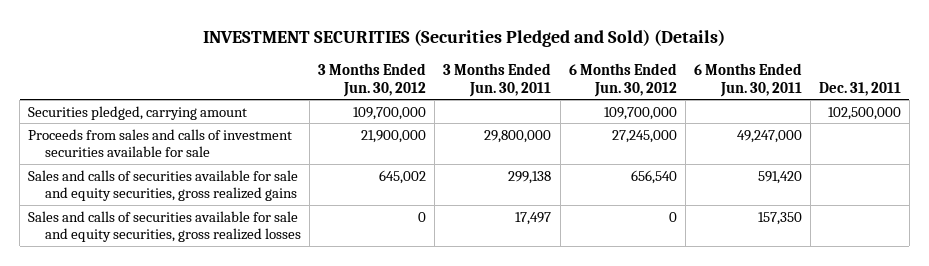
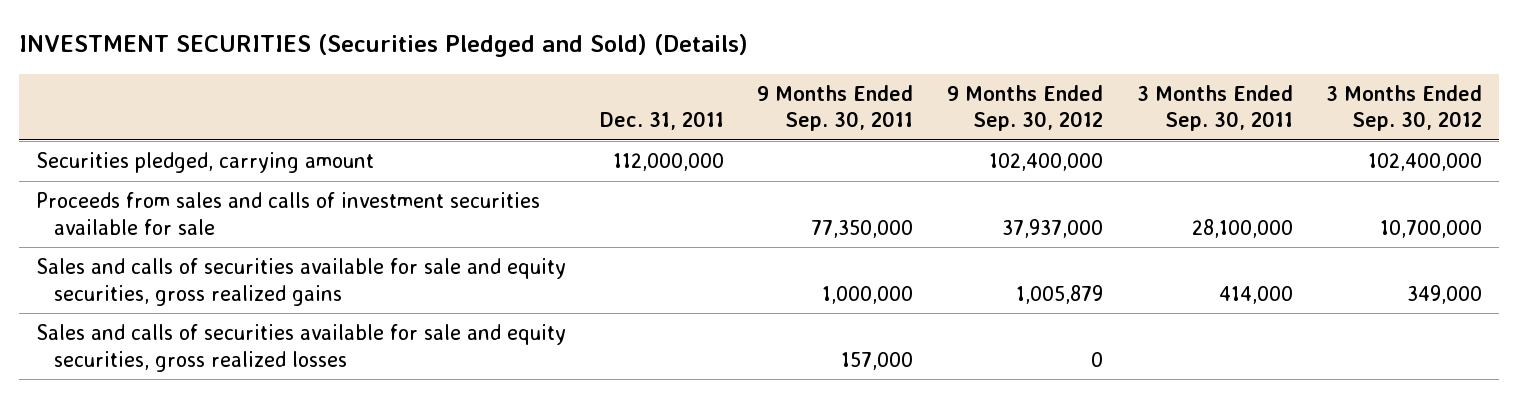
[318,62,427,97] 3 Months Ended Jun. 30, 2012 -> none
[443,62,552,97] 3 Months Ended Jun. 30, 2011 -> none
[568,62,677,97] 6 Months Ended Jun. 30, 2012 -> none
[693,62,802,97] 6 Months Ended Jun. 30, 2011 -> none
none -> [757,84,914,132] 9 Months Ended Sep. 30, 2011
none -> [947,84,1104,132] 9 Months Ended Sep. 30, 2012
none -> [1136,84,1293,132] 3 Months Ended Sep. 30, 2011
none -> [1326,84,1483,132] 3 Months Ended Sep. 30, 2012
[827,106,901,120] 102,500,000 -> [612,153,724,172] 112,000,000

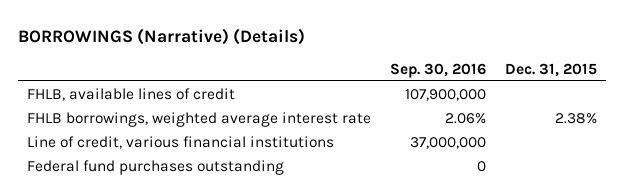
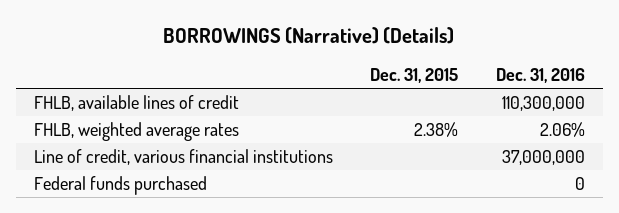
[390,62,487,78] Sep. 30, 2016 -> none
none -> [495,68,585,84] Dec. 31, 2016
[27,111,372,127] FHLB borrowings, weighted average interest rate -> [34,121,240,141] FHLB, weighted average rates
[27,159,285,175] Federal fund purchases outstanding -> [34,175,208,195] Federal funds purchased

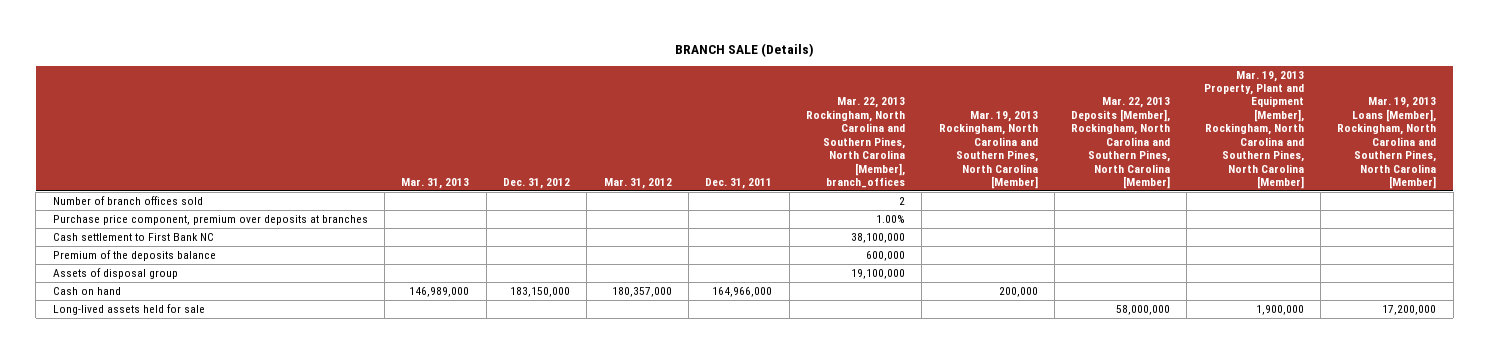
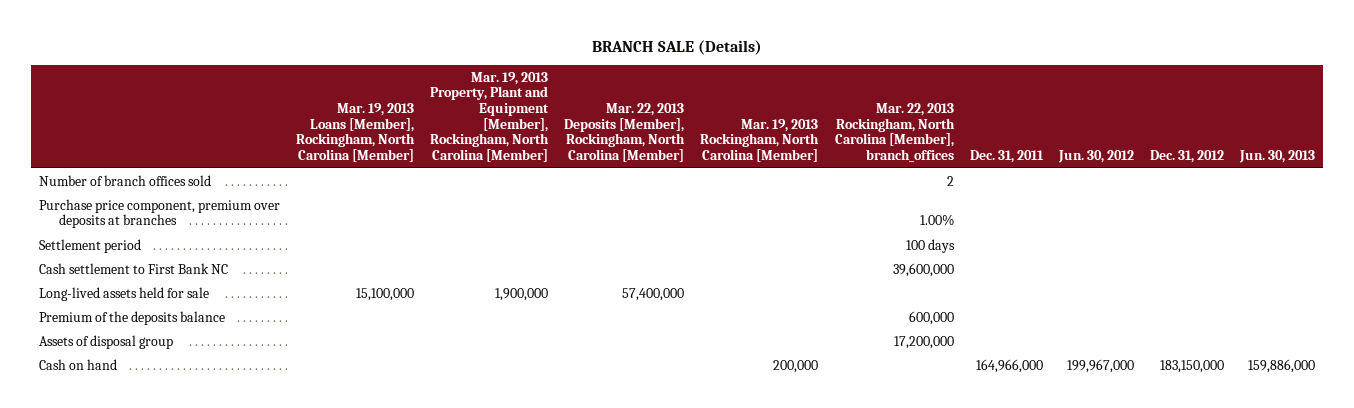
[401,178,470,190] Mar. 31, 2013 -> none
[603,178,672,190] Mar. 31, 2012 -> none
[805,97,905,189] Mar. 22, 2013 Rockingham, North Carolina and Southern Pines, North Carolina [Member], branch_offices -> none
[938,110,1038,190] Mar. 19, 2013 Rockingham, North Carolina and Southern Pines, North Carolina [Member] -> none
[1071,97,1171,190] Mar. 22, 2013 Deposits [Member], Rockingham, North Carolina and Southern Pines, North Carolina [Member] -> none
[1203,70,1304,190] Mar. 19, 2013 Property, Plant and Equipment [Member], Rockingham, North Carolina and Southern Pines, North Carolina [Member] -> none
[1337,97,1437,190] Mar. 19, 2013 Loans [Member], Rockingham, North Carolina and Southern Pines, North Carolina [Member] -> none
none -> [295,102,415,163] Mar. 19, 2013 Loans [Member], Rockingham, North Carolina [Member]
none -> [430,71,550,163] Mar. 19, 2013 Property, Plant and Equipment [Member], Rockingham, North Carolina [Member]
none -> [564,102,686,163] Mar. 22, 2013 Deposits [Member], Rockingham, North Carolina [Member]
none -> [700,118,820,163] Mar. 19, 2013 Rockingham, North Carolina [Member]
none -> [834,102,955,163] Mar. 22, 2013 Rockingham, North Carolina [Member], branch_offices
none -> [1057,150,1134,164] Jun. 30, 2012
none -> [1239,150,1316,164] Jun. 30, 2013
none -> [38,238,141,253] Settlement period
[52,304,205,316] Long-lived assets held for sale -> [38,286,209,301] Long-lived assets held for sale

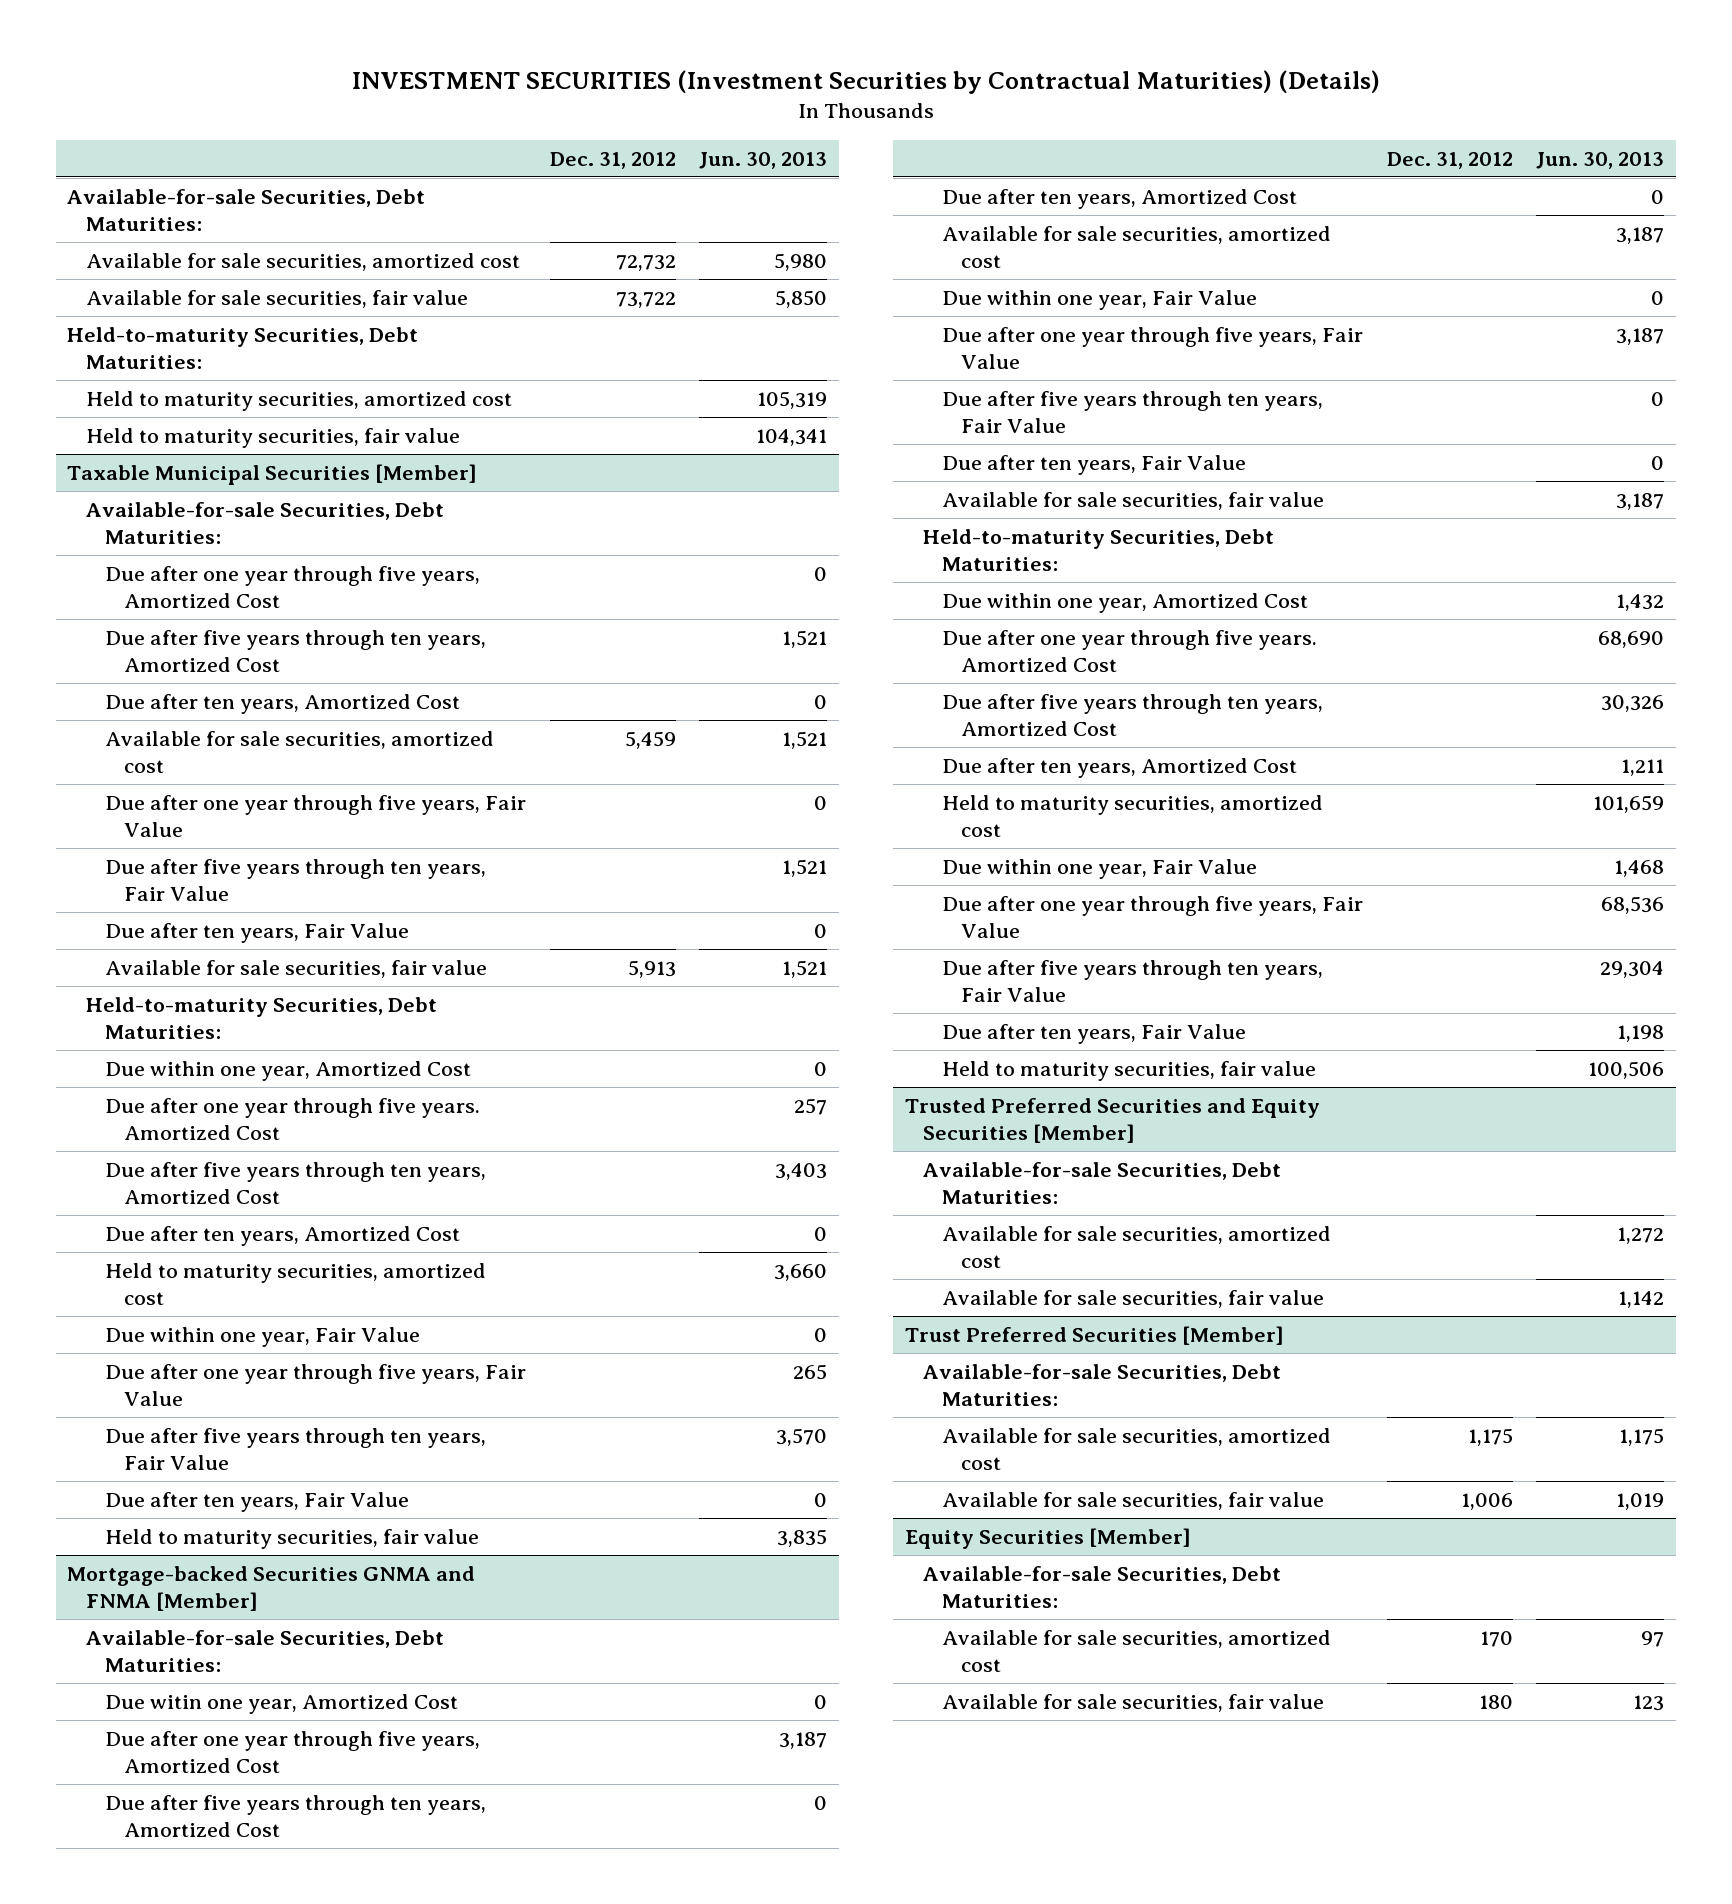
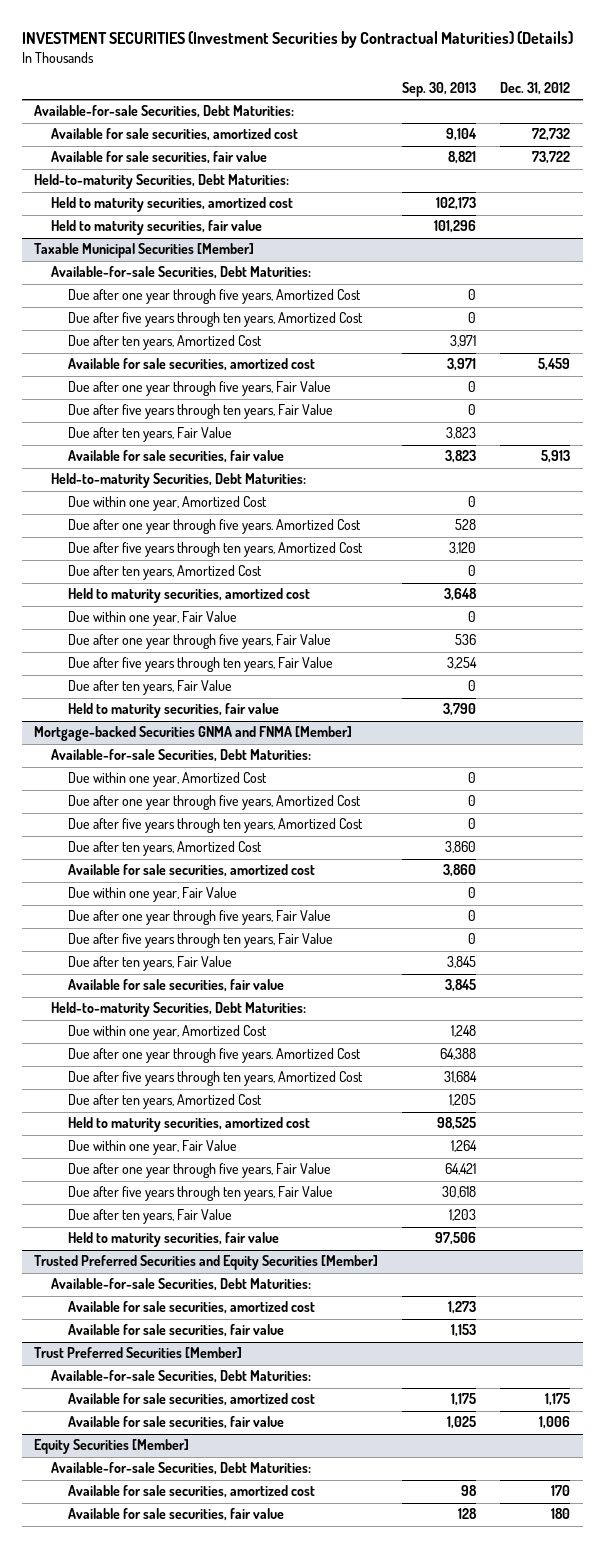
[699,151,828,169] Jun. 30, 2013 -> none
none -> [402,82,477,98] Sep. 30, 2013
[105,1694,459,1715] Due witin one year, Amortized Cost -> [67,772,267,788] Due within one year, Amortized Cost

